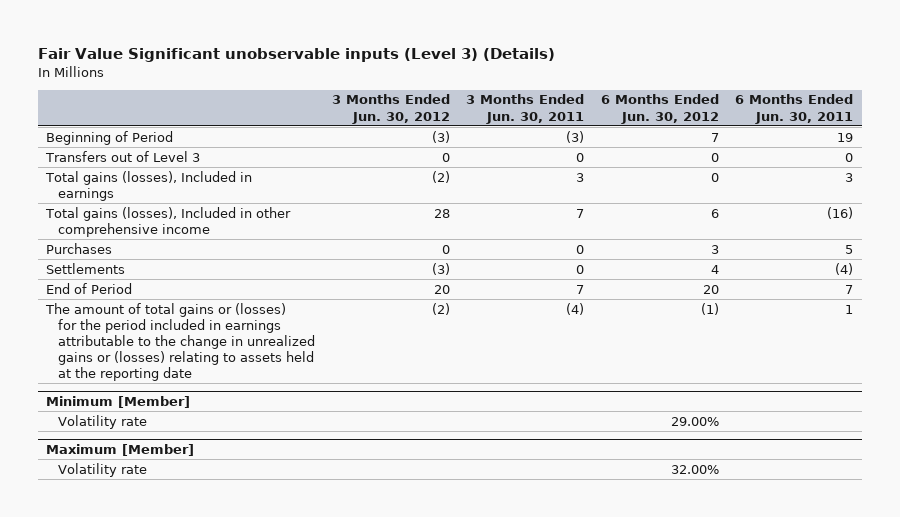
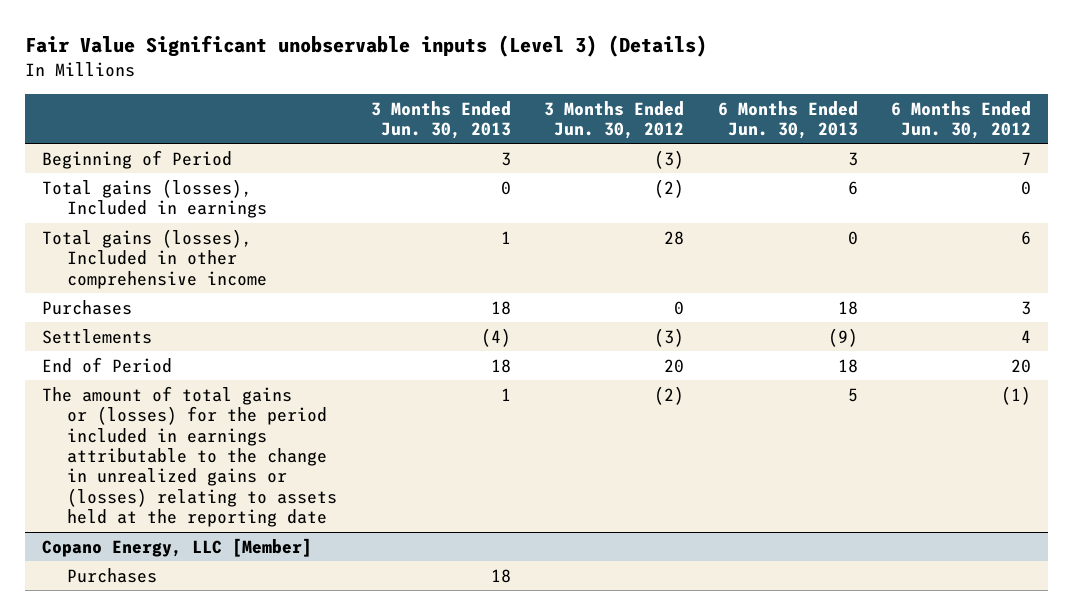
[466,94,585,124] 3 Months Ended Jun. 30, 2011 -> none
[735,94,854,124] 6 Months Ended Jun. 30, 2011 -> none
none -> [370,100,511,139] 3 Months Ended Jun. 30, 2013
none -> [717,100,858,139] 6 Months Ended Jun. 30, 2013
[45,150,201,162] Transfers out of Level 3 -> none
[46,395,191,408] Minimum [Member] -> none
[58,414,148,429] Volatility rate -> none
[46,443,195,456] Maximum [Member] -> none
[58,462,148,477] Volatility rate -> none
none -> [42,537,313,557] Copano Energy, LLC [Member]
none -> [67,567,158,583] Purchases

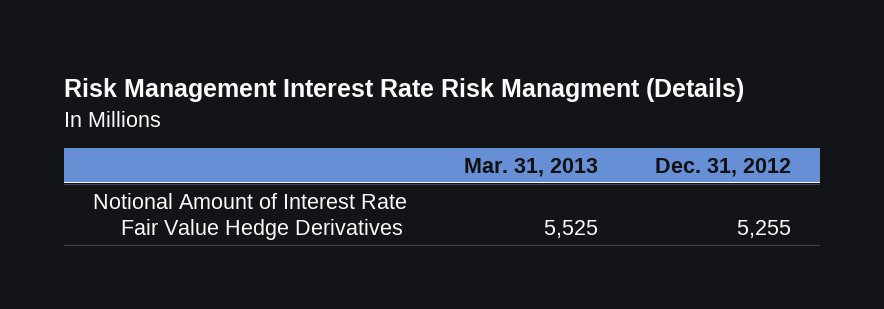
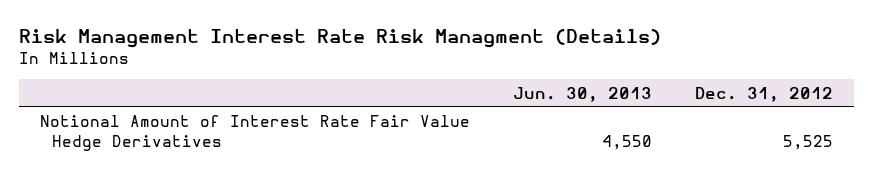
[463,157,598,177] Mar. 31, 2013 -> none
none -> [513,86,653,102] Jun. 30, 2013
[737,220,792,239] 5,255 -> [783,134,834,150] 5,525

